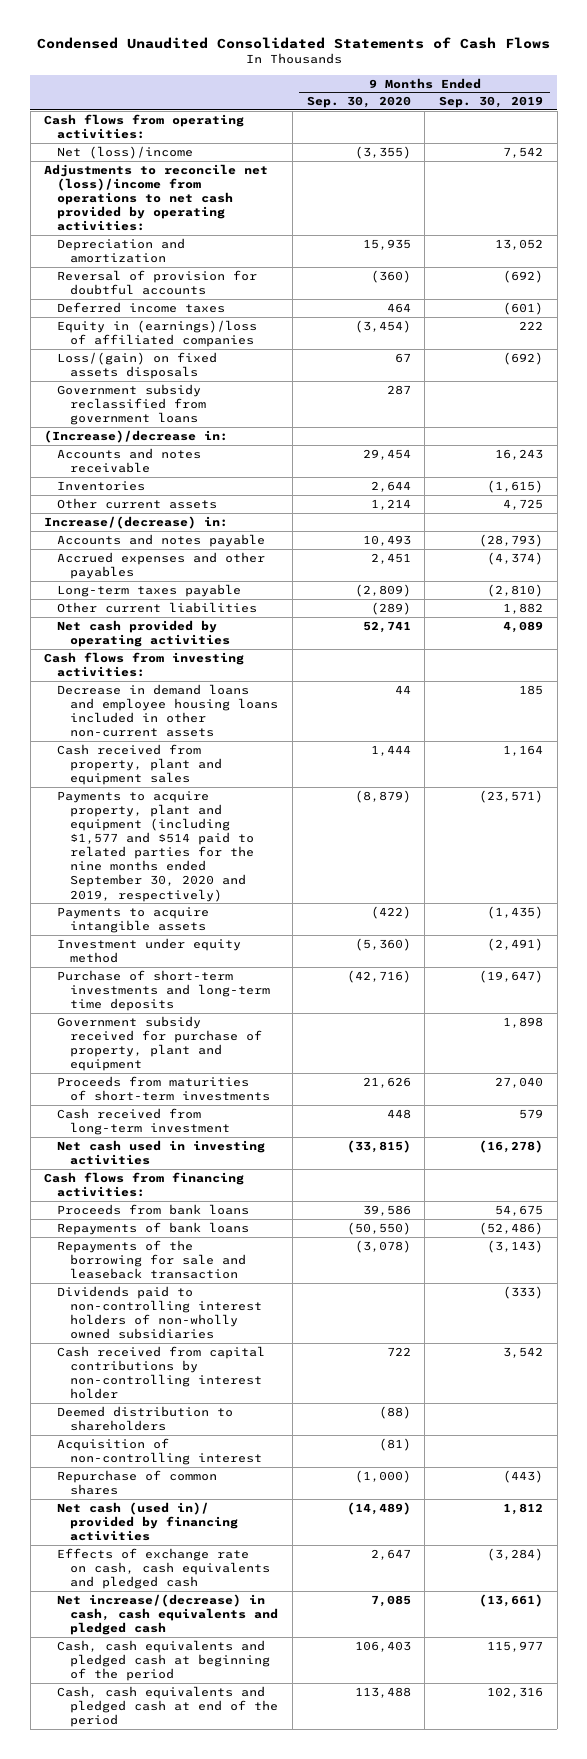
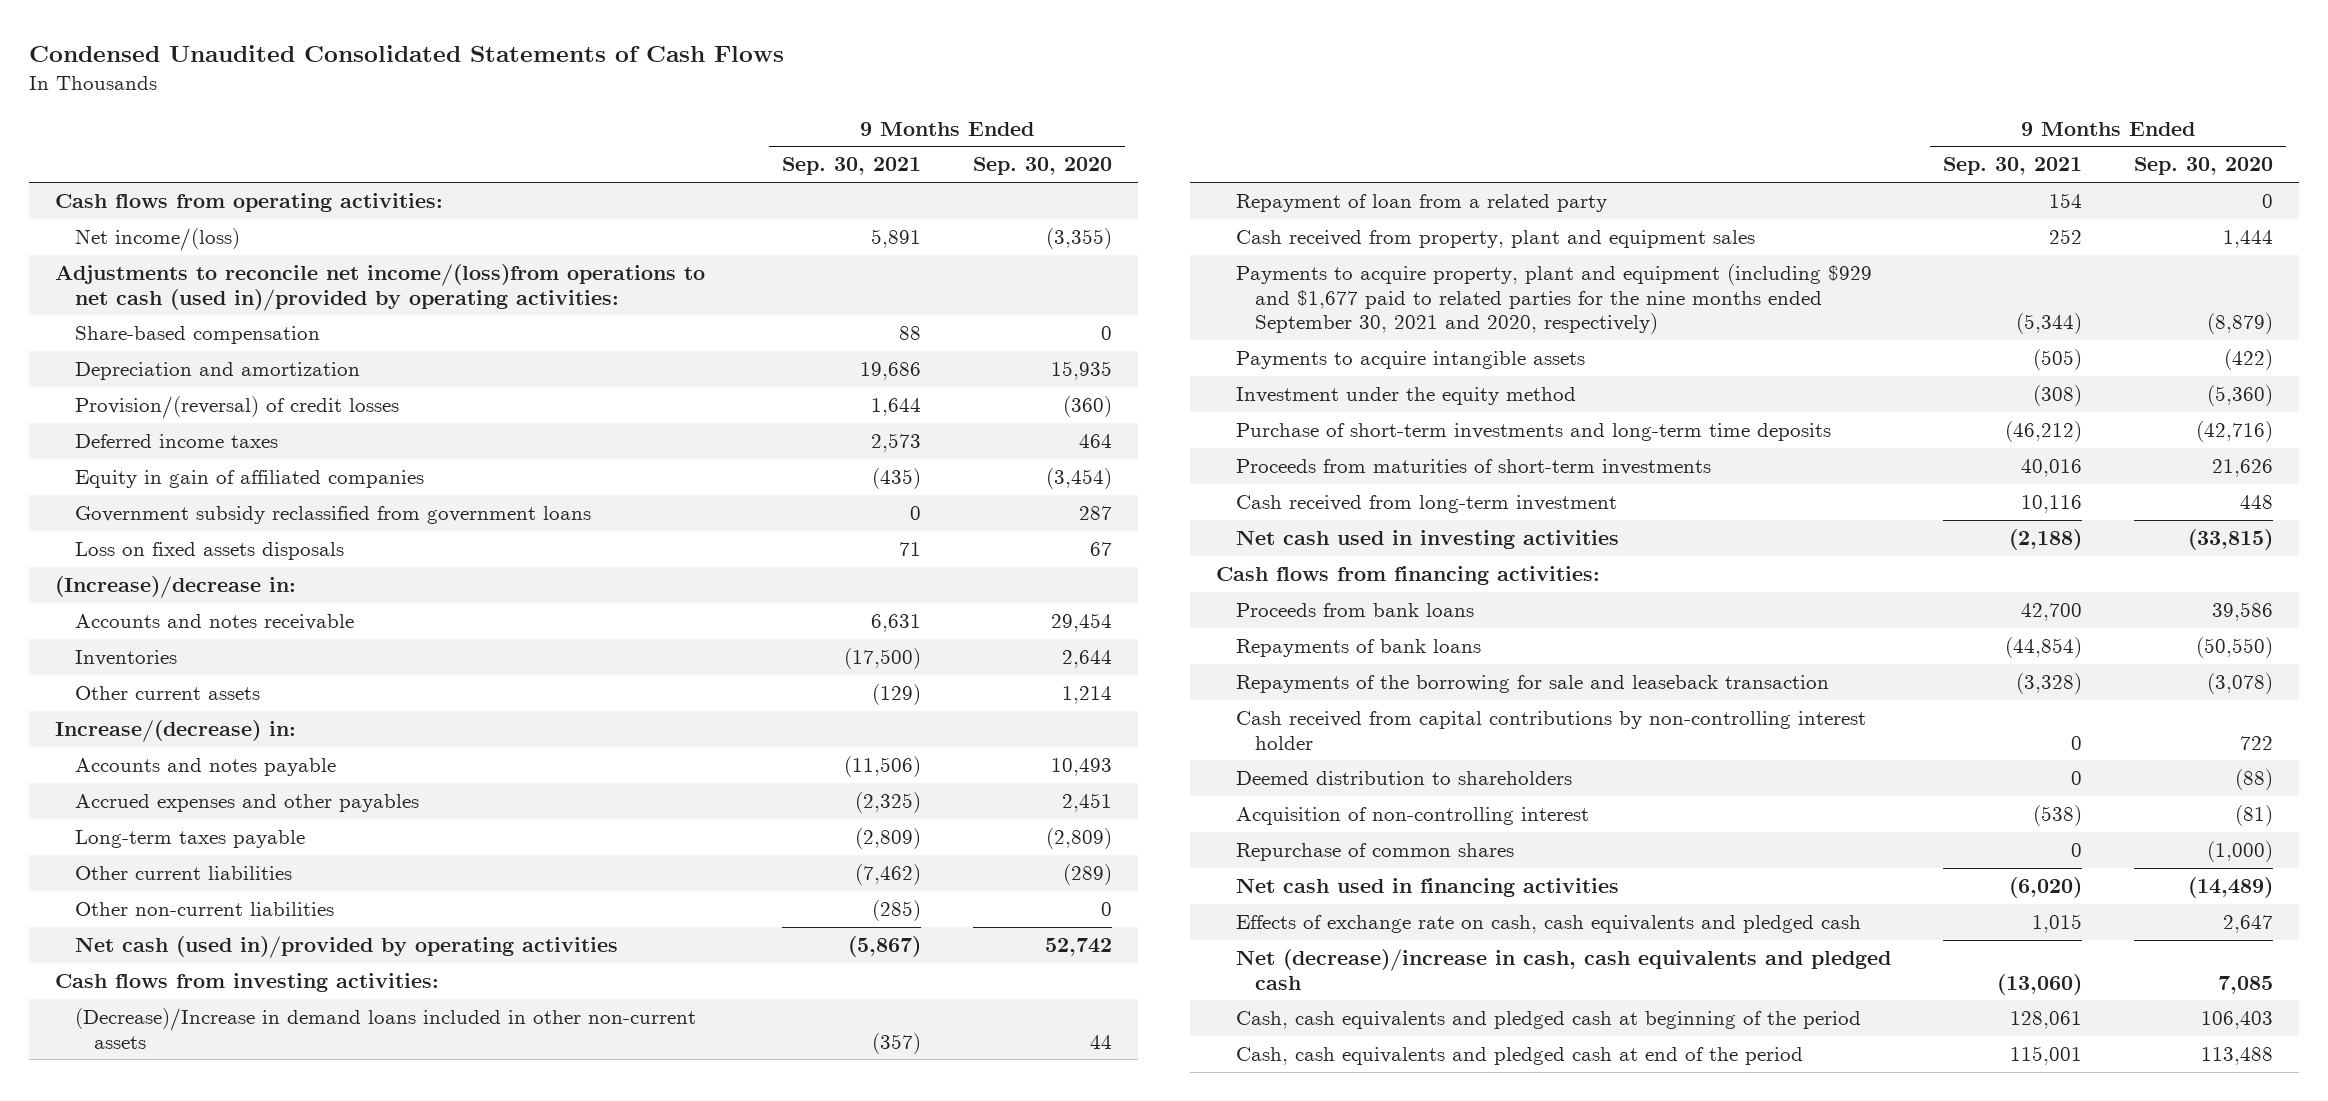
[438,96,543,109] Sep. 30, 2019 -> none
none -> [781,157,921,176] Sep. 30, 2021
[57,145,194,159] Net (loss)/income -> [74,227,240,251] Net income/(loss)
[44,163,269,232] Adjustments to reconcile net (loss)/income from operations to net cash provided by operating activities: -> [55,263,706,311] Adjustments to reconcile net income/(loss)from operations to net cash (used in)/provided by operating activities:
none -> [74,325,320,344] Share-based compensation
[57,269,258,295] Reversal of provision for doubtful accounts -> [74,395,399,419] Provision/(reversal) of credit losses
[57,351,218,379] Loss/(gain) on fixed assets disposals -> none
[57,319,258,347] Equity in (earnings)/loss of affiliated companies -> [74,469,424,488] Equity in gain of affiliated companies
none -> [74,541,344,560] Loss on fixed assets disposals
none -> [74,901,334,916] Other non-current liabilities
[57,619,231,647] Net cash provided by operating activities -> [74,935,618,958] Net cash (used in)/provided by operating activities
[362,620,411,633] 52,741 -> [1044,937,1112,956] 52,742
[57,683,279,738] Decrease in demand loans and employee housing loans included in other non-current assets -> [74,1007,696,1049] (Decrease)/Increase in demand loans included in other non-current assets
none -> [1235,193,1607,212] Repayment of loan from a related party
[57,790,255,902] Payments to acquire property, plant and equipment (including $1,577 and $514 paid to related parties for the nine months ended September 30, 2020 and 2019, respectively) -> [1235,263,1872,335] Payments to acquire property, plant and equipment (including $929 and $1,677 paid to related parties for the nine months ended September 30, 2021 and 2020, respectively)
[57,937,242,963] Investment under equity method -> [1235,386,1576,405] Investment under the equity method
[57,1015,263,1072] Government subsidy received for purchase of property, plant and equipment -> none
[57,1285,263,1340] Dividends paid to non-controlling interest holders of non-wholly owned subsidiaries -> none
[57,1501,239,1542] Net cash (used in)/ provided by financing activities -> [1235,877,1619,897] Net cash used in financing activities
[57,1593,279,1636] Net increase/(decrease) in cash, cash equivalents and pledged cash -> [1235,948,1891,990] Net (decrease)/increase in cash, cash equivalents and pledged cash

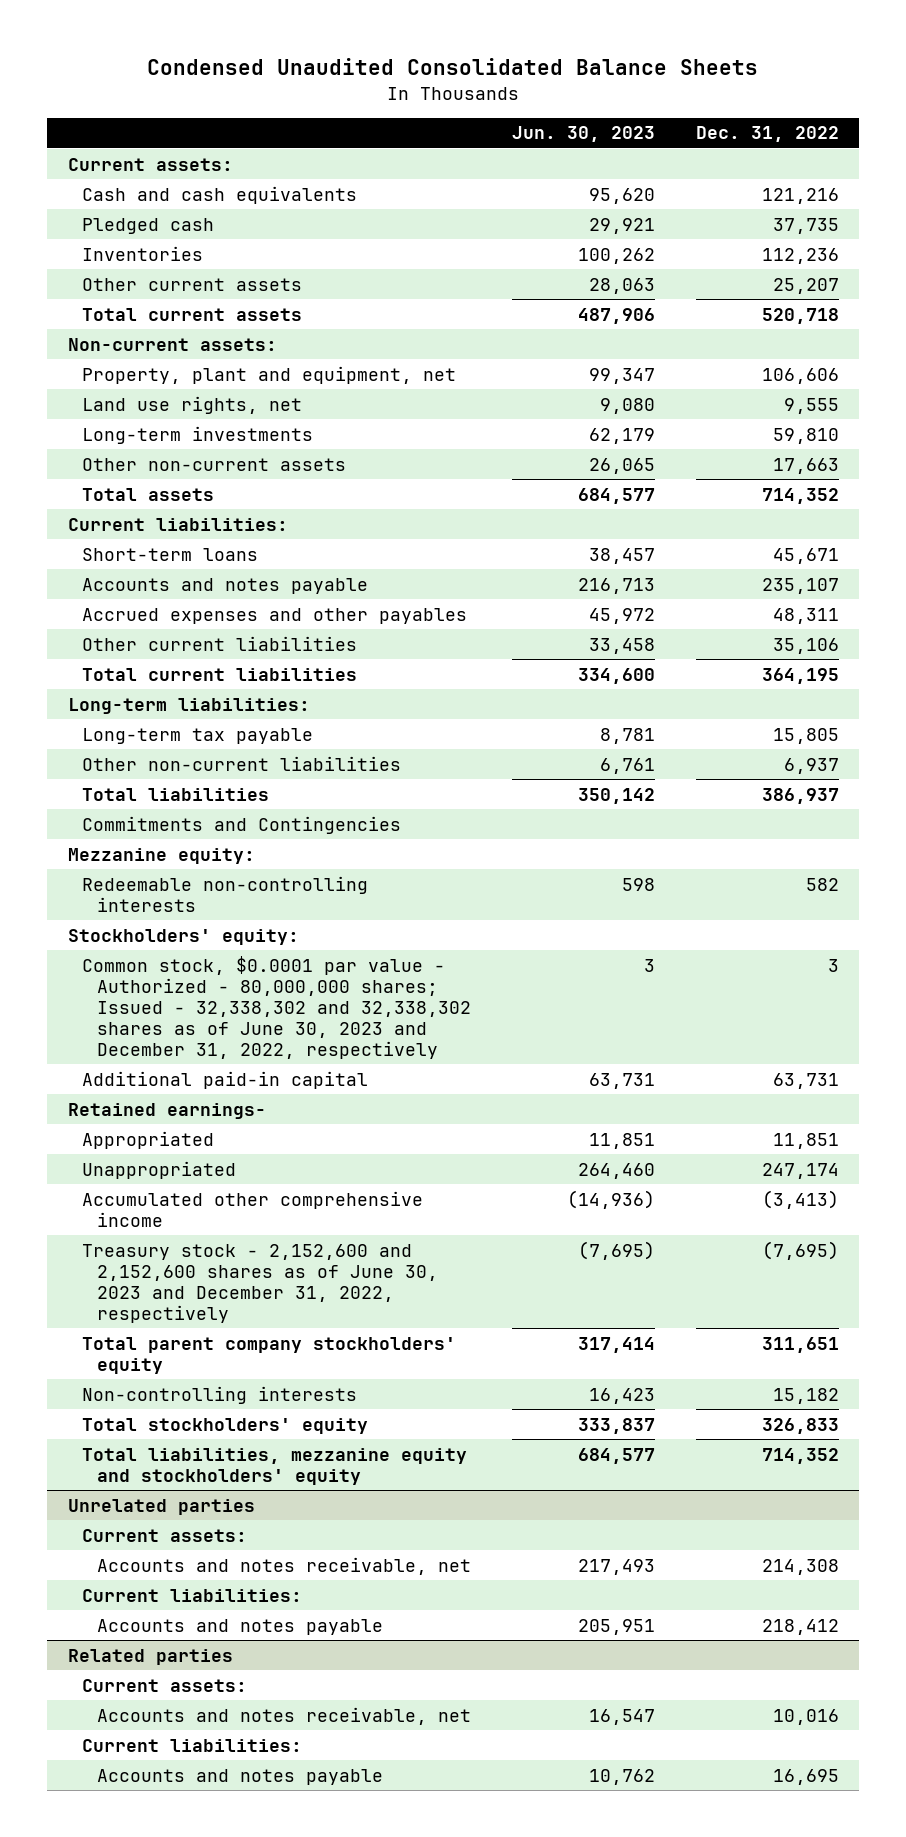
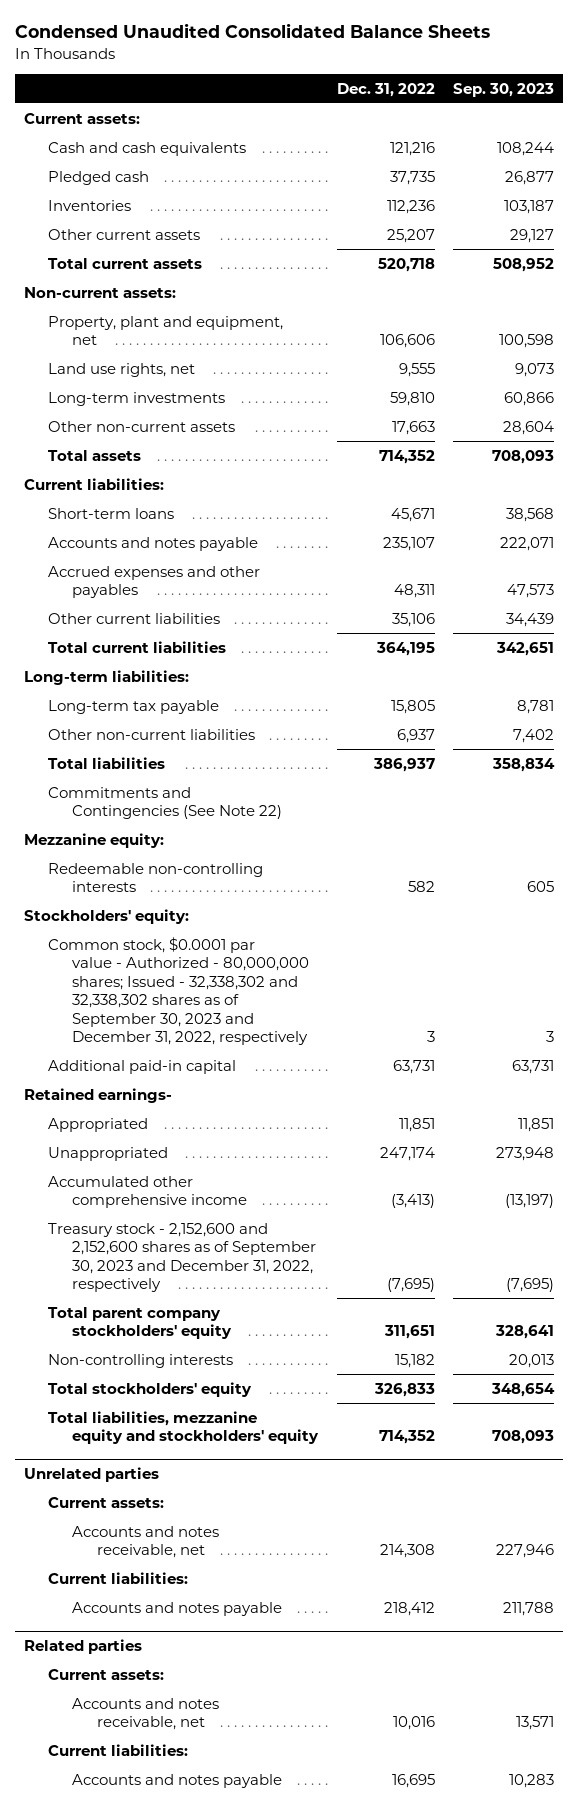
[511,126,655,143] Jun. 30, 2023 -> none
none -> [453,82,555,97] Sep. 30, 2023
[82,815,402,834] Commitments and Contingencies -> [48,786,283,820] Commitments and Contingencies (See Note 22)
[82,955,471,1059] Common stock, $0.0001 par value - Authorized - 80,000,000 shares; Issued - 32,338,302 and 32,338,302 shares as of June 30, 2023 and December 31, 2022, respectively -> [48,936,310,1046] Common stock, $0.0001 par value - Authorized - 80,000,000 shares; Issued - 32,338,302 and 32,338,302 shares as of September 30, 2023 and December 31, 2022, respectively
[82,1243,438,1323] Treasury stock - 2,152,600 and 2,152,600 shares as of June 30, 2023 and December 31, 2022, respectively -> [48,1222,317,1293] Treasury stock - 2,152,600 and 2,152,600 shares as of September 30, 2023 and December 31, 2022, respectively

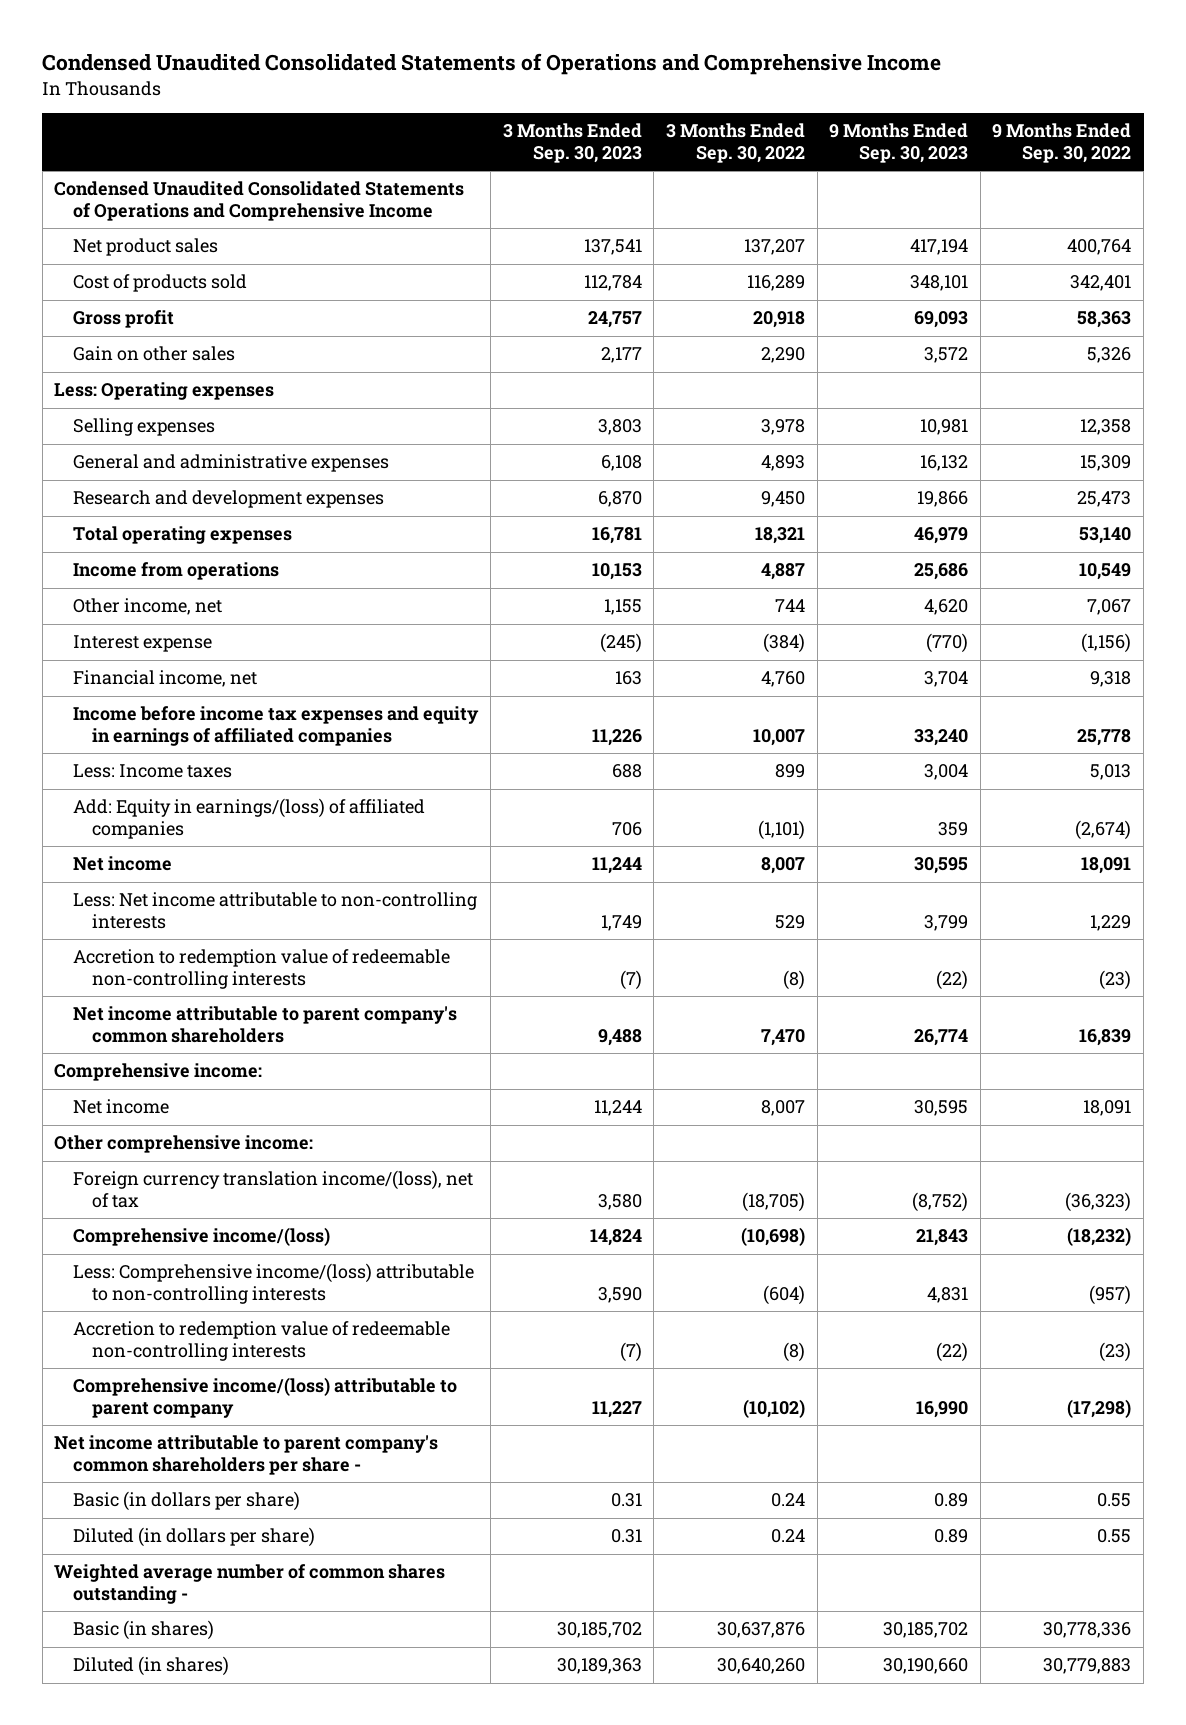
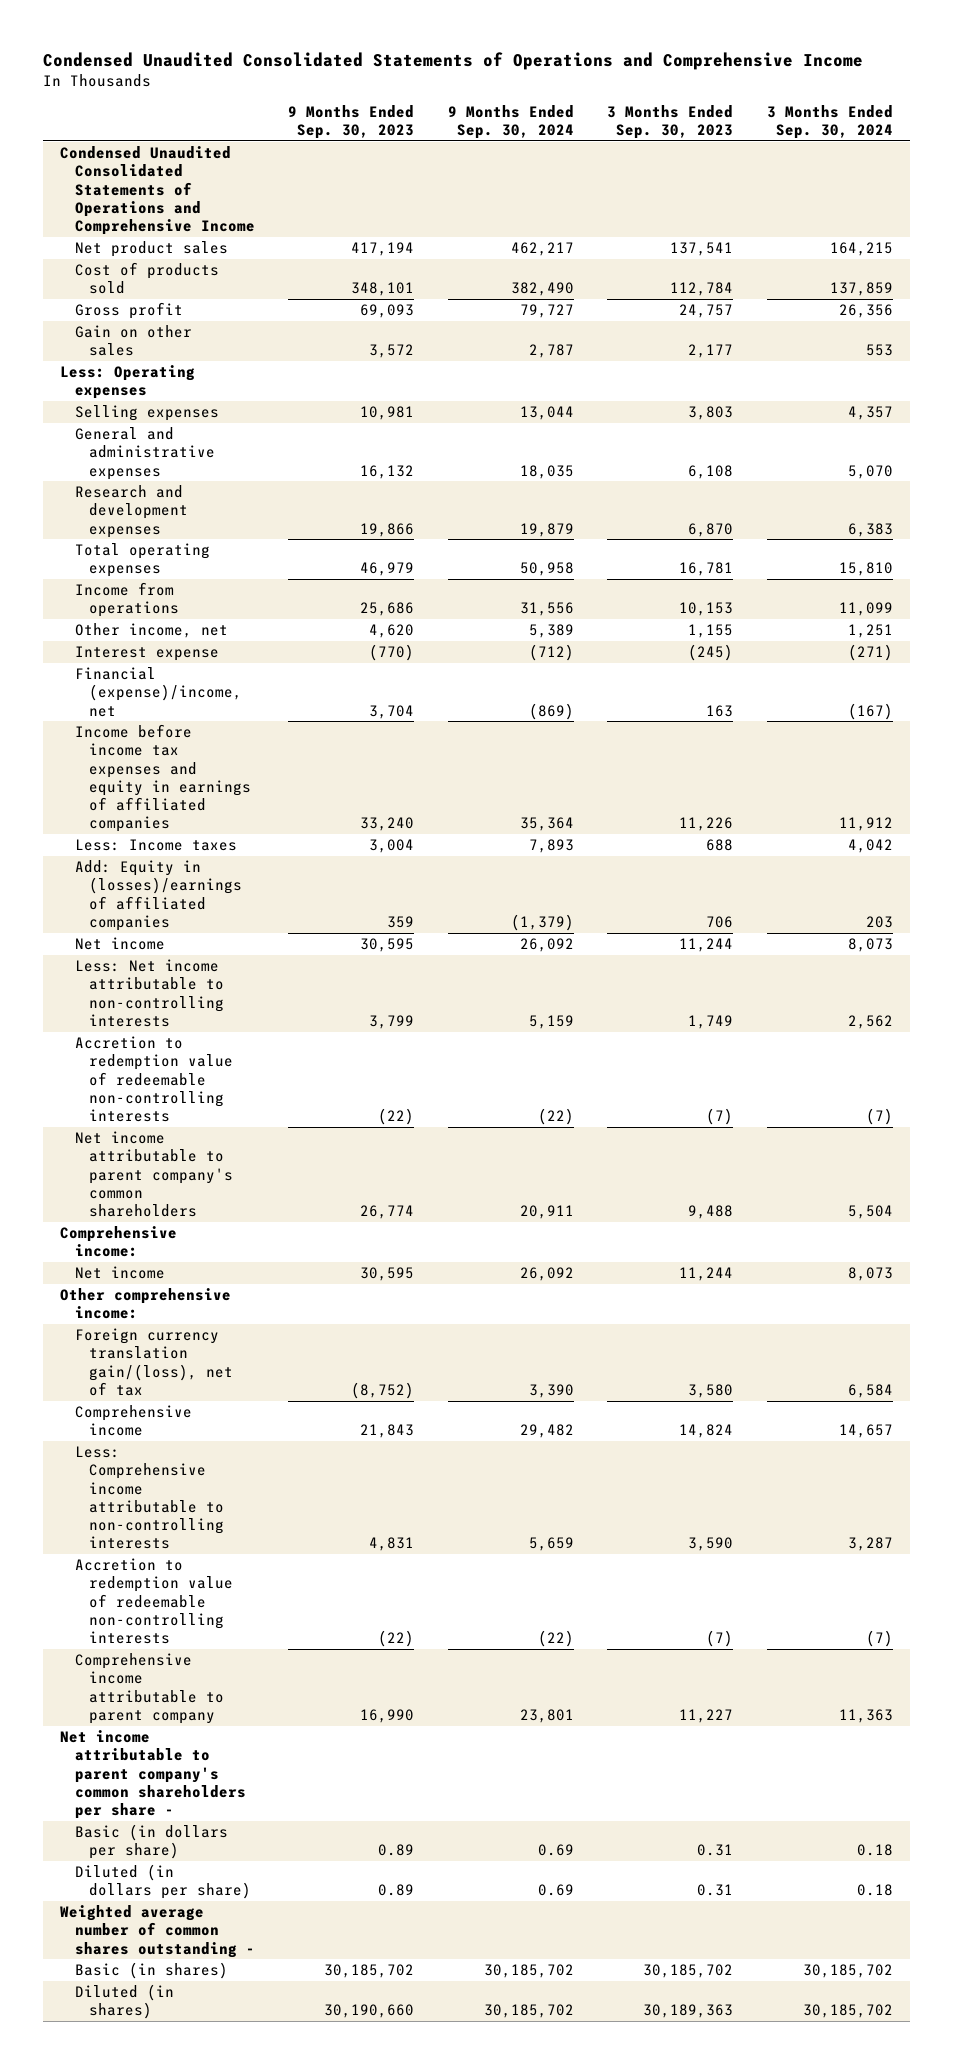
[665,123,805,163] 3 Months Ended Sep. 30, 2022 -> none
[992,123,1132,163] 9 Months Ended Sep. 30, 2022 -> none
none -> [447,104,574,139] 9 Months Ended Sep. 30, 2024
none -> [766,104,893,139] 3 Months Ended Sep. 30, 2024
[73,670,258,688] Financial income, net -> [74,667,243,717] Financial (expense)/income, net
[73,798,426,840] Add: Equity in earnings/(loss) of affiliated companies -> [74,860,243,931] Add: Equity in (losses)/earnings of affiliated companies
[73,1170,474,1209] Foreign currency translation income/(loss), net of tax -> [74,1328,234,1396] Foreign currency translation gain/(loss), net of tax
[73,1227,331,1247] Comprehensive income/(loss) -> [74,1405,192,1437] Comprehensive income
[73,1263,475,1305] Less: Comprehensive income/(loss) attributable to non-controlling interests -> [74,1446,225,1550] Less: Comprehensive income attributable to non-controlling interests
[73,1377,458,1419] Comprehensive income/(loss) attributable to parent company -> [74,1653,225,1724] Comprehensive income attributable to parent company

